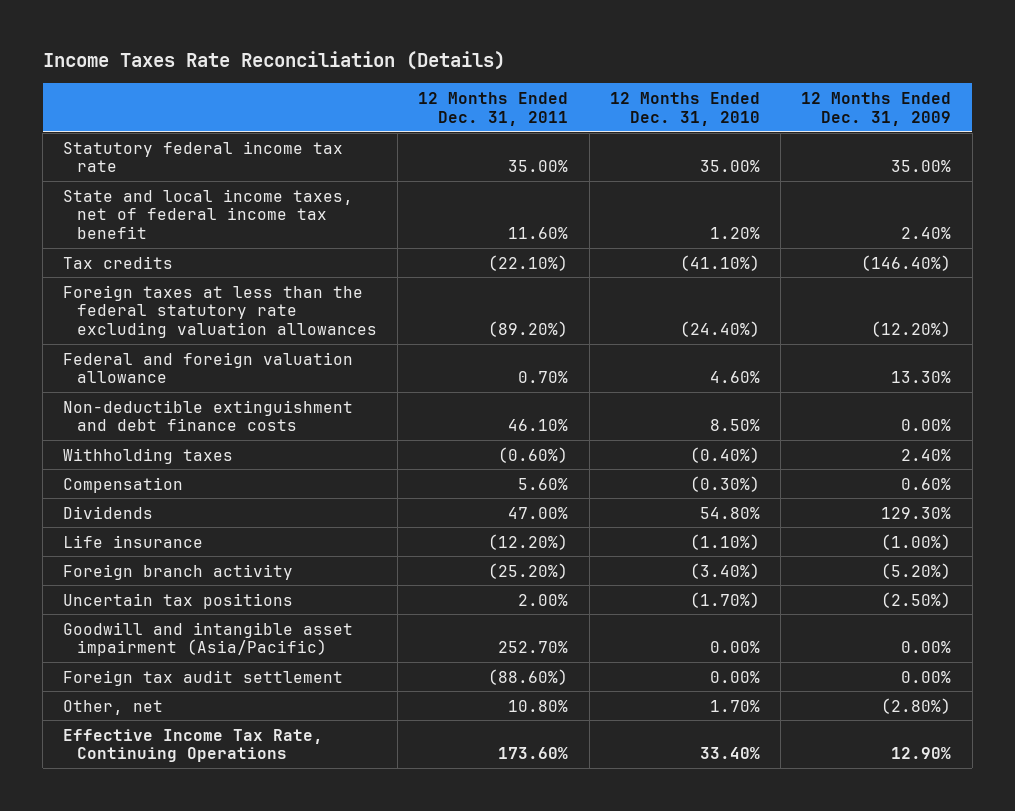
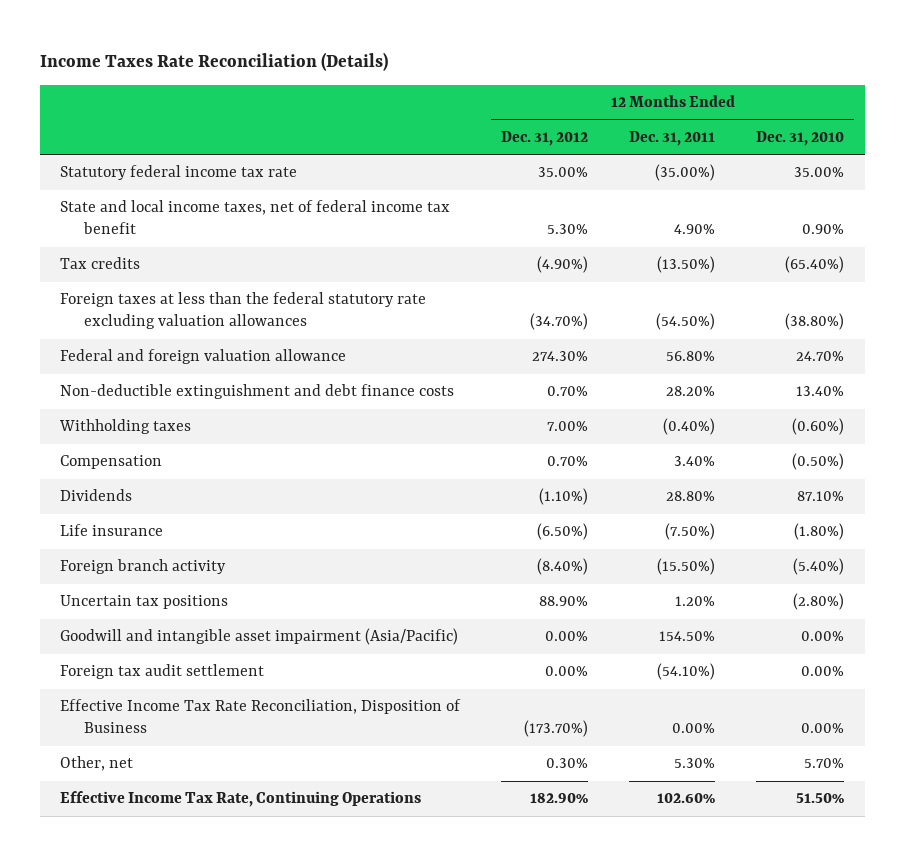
[801,91,952,126] 12 Months Ended Dec. 31, 2009 -> none
none -> [501,130,589,146] Dec. 31, 2012
[508,160,569,173] 35.00% -> [655,164,716,182] (35.00%)
[508,227,569,240] 11.60% -> [674,224,716,235] 4.90%
[709,227,760,240] 1.20% -> [802,224,845,235] 0.90%
[488,254,569,271] (22.10%) -> [657,256,716,274] (13.50%)
[679,254,760,271] (41.10%) -> [785,256,845,274] (65.40%)
[488,321,569,338] (89.20%) -> [656,313,716,331] (54.50%)
[679,321,760,338] (24.40%) -> [785,313,845,331] (38.80%)
[518,371,569,384] 0.70% -> [666,351,716,362] 56.80%
[709,371,760,384] 4.60% -> [796,351,845,362] 24.70%
[508,419,569,432] 46.10% -> [666,386,716,397] 28.20%
[709,419,760,432] 8.50% -> [796,386,845,397] 13.40%
[498,446,569,463] (0.60%) -> [663,418,716,436] (0.40%)
[689,446,760,463] (0.40%) -> [792,418,845,436] (0.60%)
[518,477,569,490] 5.60% -> [674,456,716,467] 3.40%
[689,475,760,492] (0.30%) -> [792,453,845,471] (0.50%)
[508,506,569,519] 47.00% -> [666,491,716,502] 28.80%
[699,506,760,519] 54.80% -> [797,491,845,502] 87.10%
[488,533,569,550] (12.20%) -> [665,523,716,541] (7.50%)
[689,533,760,550] (1.10%) -> [794,523,845,541] (1.80%)
[488,562,569,579] (25.20%) -> [657,558,716,576] (15.50%)
[689,562,760,579] (3.40%) -> [793,558,845,576] (5.40%)
[518,593,569,606] 2.00% -> [675,596,716,607] 1.20%
[689,591,760,608] (1.70%) -> [793,593,845,611] (2.80%)
[498,641,569,654] 252.70% -> [659,631,716,642] 154.50%
[488,668,569,685] (88.60%) -> [657,663,716,681] (54.10%)
none -> [60,699,462,734] Effective Income Tax Rate Reconciliation, Disposition of Business
[508,699,569,712] 10.80% -> [674,758,716,769] 5.30%
[709,699,760,712] 1.70% -> [804,758,845,769] 5.70%
[498,747,569,760] 173.60% -> [657,793,716,804] 102.60%
[699,747,760,760] 33.40% -> [796,793,845,804] 51.50%

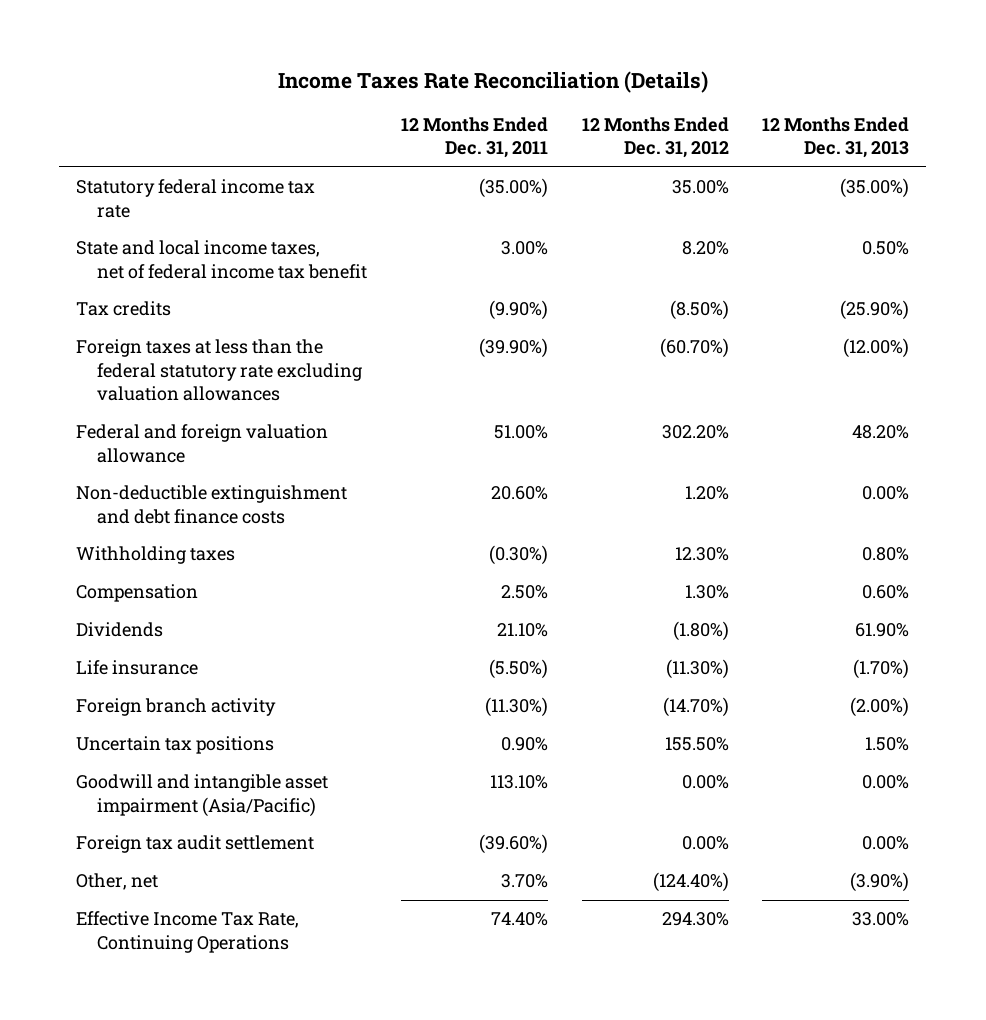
[756,130,845,146] Dec. 31, 2010 -> none
none -> [762,117,910,159] 12 Months Ended Dec. 31, 2013
[60,699,462,734] Effective Income Tax Rate Reconciliation, Disposition of Business -> none
[547,224,589,235] 5.30% -> [681,241,729,256] 8.20%
[674,224,716,235] 4.90% -> [500,241,548,256] 3.00%
[537,256,589,274] (4.90%) -> [669,300,729,321] (8.50%)
[657,256,716,274] (13.50%) -> [488,300,548,321] (9.90%)
[530,313,589,331] (34.70%) -> [659,338,729,359] (60.70%)
[656,313,716,331] (54.50%) -> [478,338,548,359] (39.90%)
[532,351,589,362] 274.30% -> [661,425,729,440] 302.20%
[666,351,716,362] 56.80% -> [493,425,548,440] 51.00%
[547,386,589,397] 0.70% -> [684,486,729,501] 1.20%
[666,386,716,397] 28.20% -> [490,486,548,501] 20.60%
[547,421,589,432] 7.00% -> [674,547,729,562] 12.30%
[663,418,716,436] (0.40%) -> [488,545,548,566] (0.30%)
[547,456,589,467] 0.70% -> [684,585,729,600] 1.30%
[674,456,716,467] 3.40% -> [500,585,548,600] 2.50%
[539,488,589,506] (1.10%) -> [672,621,729,642] (1.80%)
[666,491,716,502] 28.80% -> [496,623,548,638] 21.10%
[537,523,589,541] (6.50%) -> [665,659,729,680] (11.30%)
[665,523,716,541] (7.50%) -> [488,659,548,680] (5.50%)
[537,558,589,576] (8.40%) -> [662,697,729,718] (14.70%)
[657,558,716,576] (15.50%) -> [484,697,548,718] (11.30%)
[539,596,589,607] 88.90% -> [664,737,729,752] 155.50%
[675,596,716,607] 1.20% -> [500,737,548,752] 0.90%
[659,631,716,642] 154.50% -> [489,775,548,790] 113.10%
[657,663,716,681] (54.10%) -> [478,834,548,855] (39.60%)
[546,758,589,769] 0.30% -> [652,872,729,893] (124.40%)
[674,758,716,769] 5.30% -> [500,874,548,889] 3.70%
[530,793,589,804] 182.90% -> [661,912,729,927] 294.30%
[657,793,716,804] 102.60% -> [490,912,548,927] 74.40%

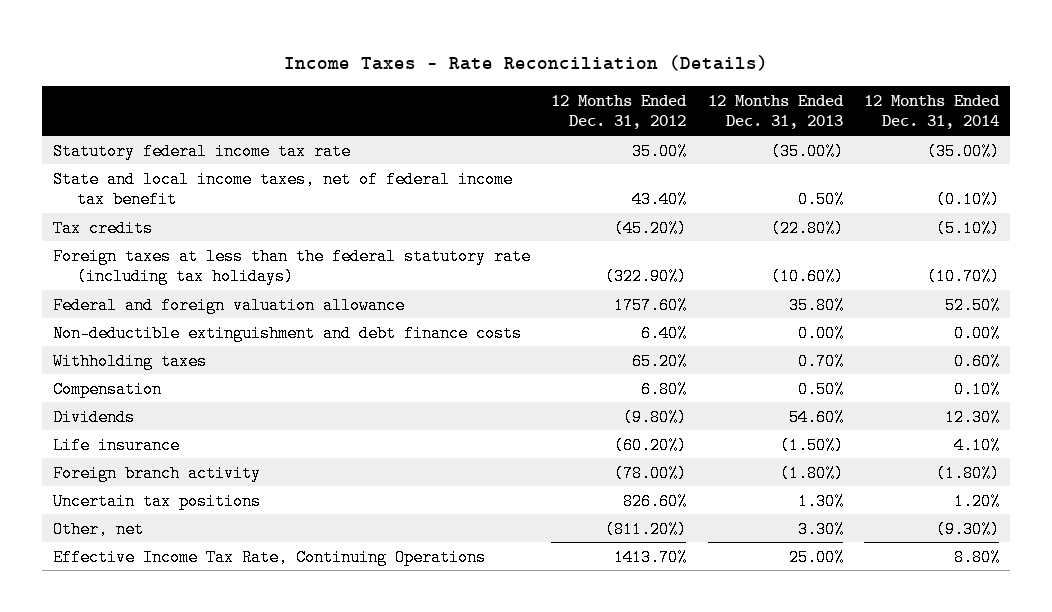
[277,70,708,93] Income Taxes Rate Reconciliation (Details) -> [284,54,769,71] Income Taxes - Rate Reconciliation (Details)
[400,117,548,159] 12 Months Ended Dec. 31, 2011 -> none
none -> [864,94,1001,130] 12 Months Ended Dec. 31, 2014
[76,774,329,817] Goodwill and intangible asset impairment (Asia/Pacific) -> none
[76,835,315,854] Foreign tax audit settlement -> none
[681,241,729,256] 8.20% -> [632,191,688,209] 43.40%
[669,300,729,321] (8.50%) -> [614,219,688,237] (45.20%)
[840,300,910,321] (25.90%) -> [770,219,844,237] (22.80%)
[76,339,363,402] Foreign taxes at less than the federal statutory rate excluding valuation allowances -> [52,247,531,286] Foreign taxes at less than the federal statutory rate (including tax holidays)
[659,338,729,359] (60.70%) -> [605,268,688,286] (322.90%)
[843,338,910,359] (12.00%) -> [770,268,844,286] (10.60%)
[661,425,729,440] 302.20% -> [614,296,688,314] 1757.60%
[852,425,910,440] 48.20% -> [788,296,844,314] 35.80%
[684,486,729,501] 1.20% -> [641,324,688,342] 6.40%
[674,547,729,562] 12.30% -> [632,352,688,370] 65.20%
[862,547,910,562] 0.80% -> [797,352,844,370] 0.70%
[684,585,729,600] 1.30% -> [641,380,688,398] 6.80%
[862,585,910,600] 0.60% -> [797,380,844,398] 0.50%
[672,621,729,642] (1.80%) -> [623,408,688,426] (9.80%)
[855,623,910,638] 61.90% -> [788,408,844,426] 54.60%
[665,659,729,680] (11.30%) -> [614,436,688,454] (60.20%)
[853,659,910,680] (1.70%) -> [779,436,844,454] (1.50%)
[662,697,729,718] (14.70%) -> [614,464,688,482] (78.00%)
[850,697,910,718] (2.00%) -> [779,464,844,482] (1.80%)
[664,737,729,752] 155.50% -> [623,492,688,510] 826.60%
[865,737,910,752] 1.50% -> [797,492,844,510] 1.30%
[652,872,729,893] (124.40%) -> [605,520,688,538] (811.20%)
[850,872,910,893] (3.90%) -> [797,520,844,538] 3.30%
[661,912,729,927] 294.30% -> [614,548,688,566] 1413.70%
[852,912,910,927] 33.00% -> [788,548,844,566] 25.00%

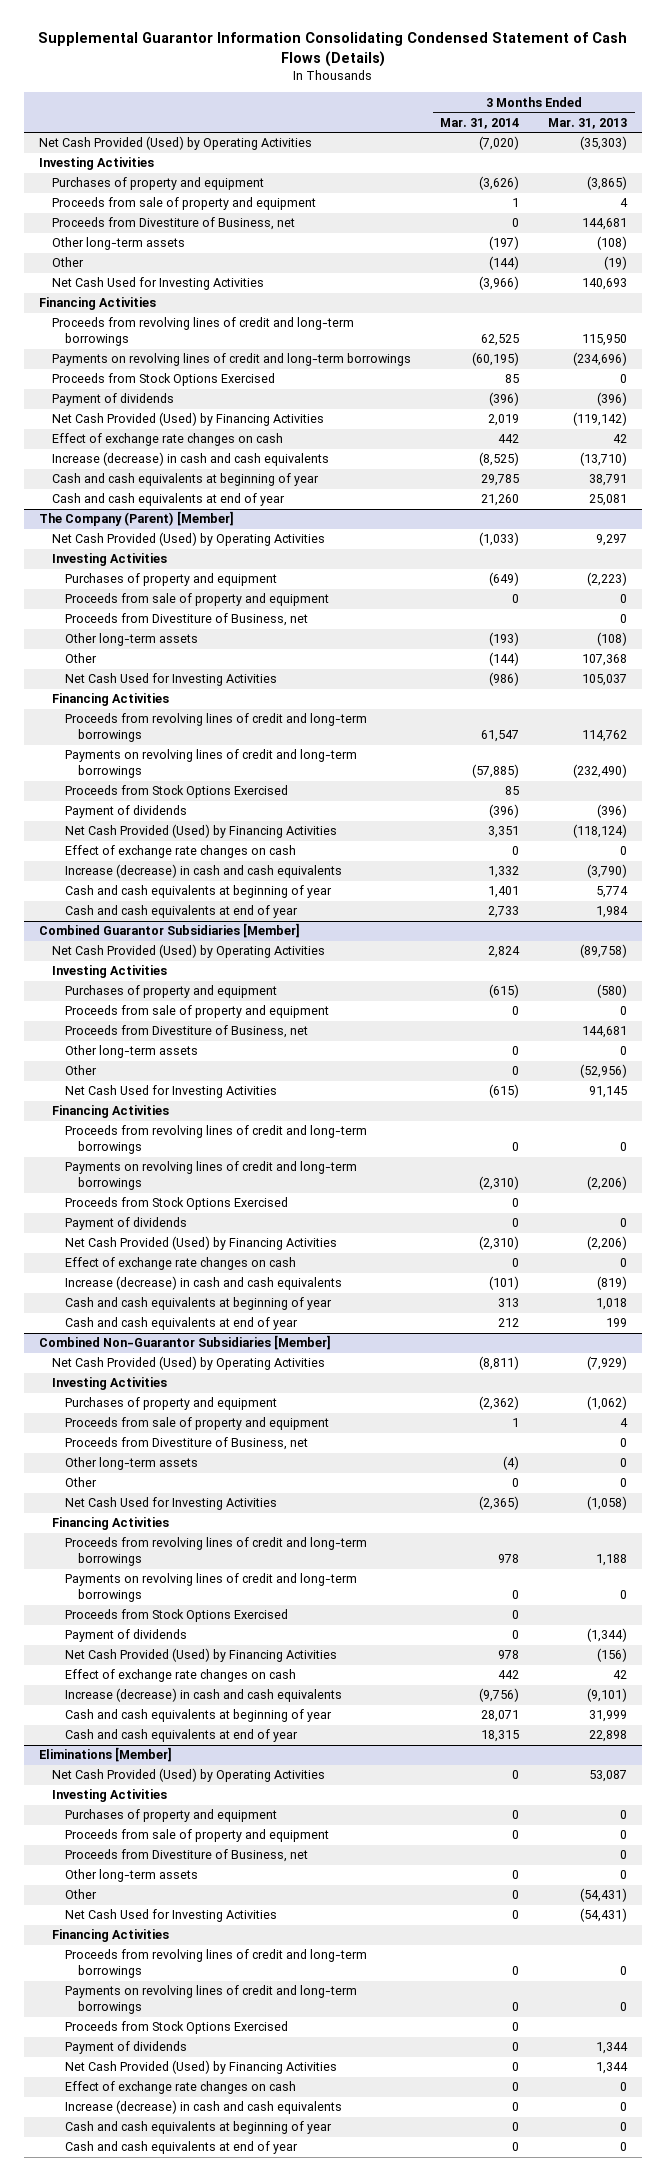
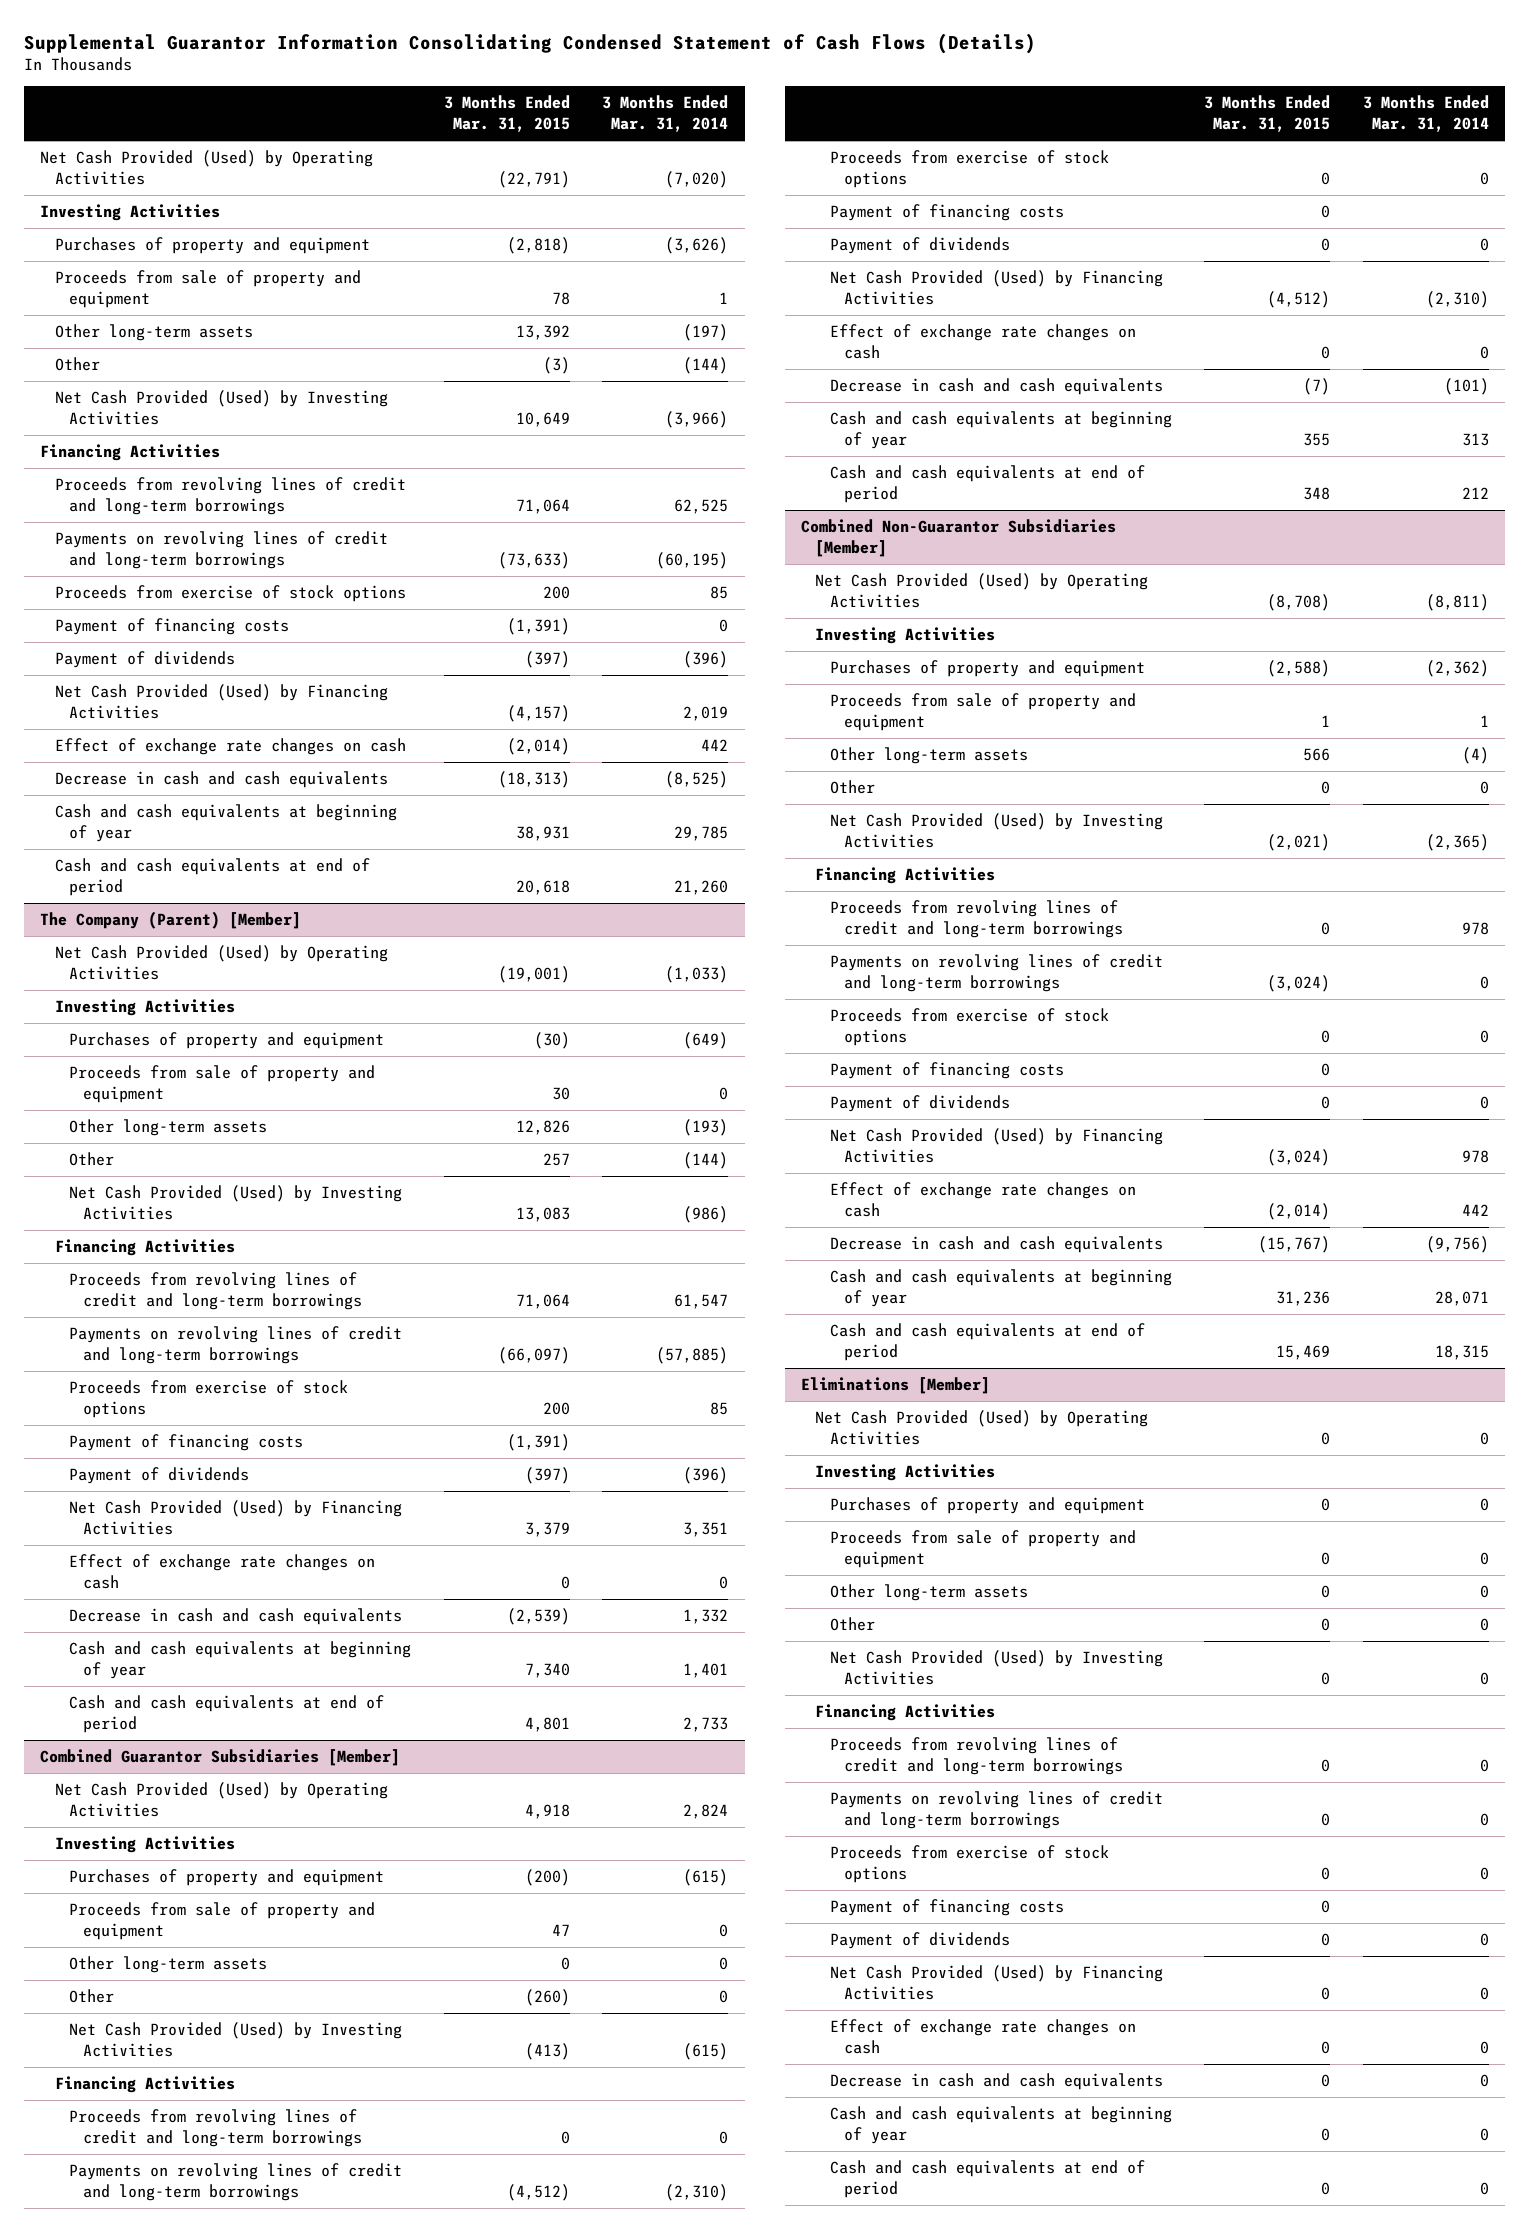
[548,117,628,129] Mar. 31, 2013 -> none
none -> [443,95,570,133] 3 Months Ended Mar. 31, 2015
[51,217,295,231] Proceeds from Divestiture of Business, net -> none
[51,277,264,291] Net Cash Used for Investing Activities -> [54,389,388,425] Net Cash Provided (Used) by Investing Activities
[51,373,275,387] Proceeds from Stock Options Exercised -> [54,584,406,602] Proceeds from exercise of stock options
none -> [54,617,289,635] Payment of financing costs
[51,452,329,467] Increase (decrease) in cash and cash equivalents -> [54,770,388,788] Decrease in cash and cash equivalents
[51,493,285,507] Cash and cash equivalents at end of year -> [54,857,370,896] Cash and cash equivalents at end of period
[64,613,308,627] Proceeds from Divestiture of Business, net -> none
[64,673,277,687] Net Cash Used for Investing Activities -> [68,1184,402,1220] Net Cash Provided (Used) by Investing Activities
[64,785,288,799] Proceeds from Stock Options Exercised -> [68,1379,348,1418] Proceeds from exercise of stock options
none -> [68,1433,303,1451] Payment of financing costs
[64,864,342,879] Increase (decrease) in cash and cash equivalents -> [68,1607,402,1625] Decrease in cash and cash equivalents
[64,905,298,919] Cash and cash equivalents at end of year -> [68,1694,384,1733] Cash and cash equivalents at end of period
[64,1025,308,1039] Proceeds from Divestiture of Business, net -> none
[64,1085,277,1099] Net Cash Used for Investing Activities -> [68,2021,402,2057] Net Cash Provided (Used) by Investing Activities
[64,1197,288,1211] Proceeds from Stock Options Exercised -> [829,149,1109,188] Proceeds from exercise of stock options
none -> [829,203,1064,221] Payment of financing costs
[64,1276,342,1291] Increase (decrease) in cash and cash equivalents -> [829,377,1163,395] Decrease in cash and cash equivalents
[64,1317,298,1331] Cash and cash equivalents at end of year -> [829,464,1145,503] Cash and cash equivalents at end of period
[64,1437,308,1451] Proceeds from Divestiture of Business, net -> none
[64,1497,277,1511] Net Cash Used for Investing Activities -> [829,812,1163,848] Net Cash Provided (Used) by Investing Activities
[64,1609,288,1623] Proceeds from Stock Options Exercised -> [829,1007,1109,1046] Proceeds from exercise of stock options
none -> [829,1061,1064,1079] Payment of financing costs
[64,1688,342,1703] Increase (decrease) in cash and cash equivalents -> [829,1235,1163,1253] Decrease in cash and cash equivalents
[64,1729,298,1743] Cash and cash equivalents at end of year -> [829,1322,1145,1361] Cash and cash equivalents at end of period
[64,1849,308,1863] Proceeds from Divestiture of Business, net -> none
[64,1909,277,1923] Net Cash Used for Investing Activities -> [829,1649,1163,1685] Net Cash Provided (Used) by Investing Activities
[64,2021,288,2035] Proceeds from Stock Options Exercised -> [829,1844,1109,1883] Proceeds from exercise of stock options
none -> [829,1898,1064,1916] Payment of financing costs
[64,2100,342,2115] Increase (decrease) in cash and cash equivalents -> [829,2072,1163,2090] Decrease in cash and cash equivalents
[64,2141,298,2155] Cash and cash equivalents at end of year -> [829,2159,1145,2198] Cash and cash equivalents at end of period

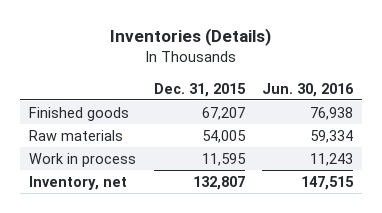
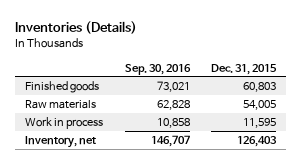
[262,82,355,97] Jun. 30, 2016 -> none
none -> [124,63,191,75] Sep. 30, 2016
[201,106,245,120] 67,207 -> [242,81,276,92] 60,803
[192,175,245,190] 132,807 -> [236,135,277,147] 126,403

